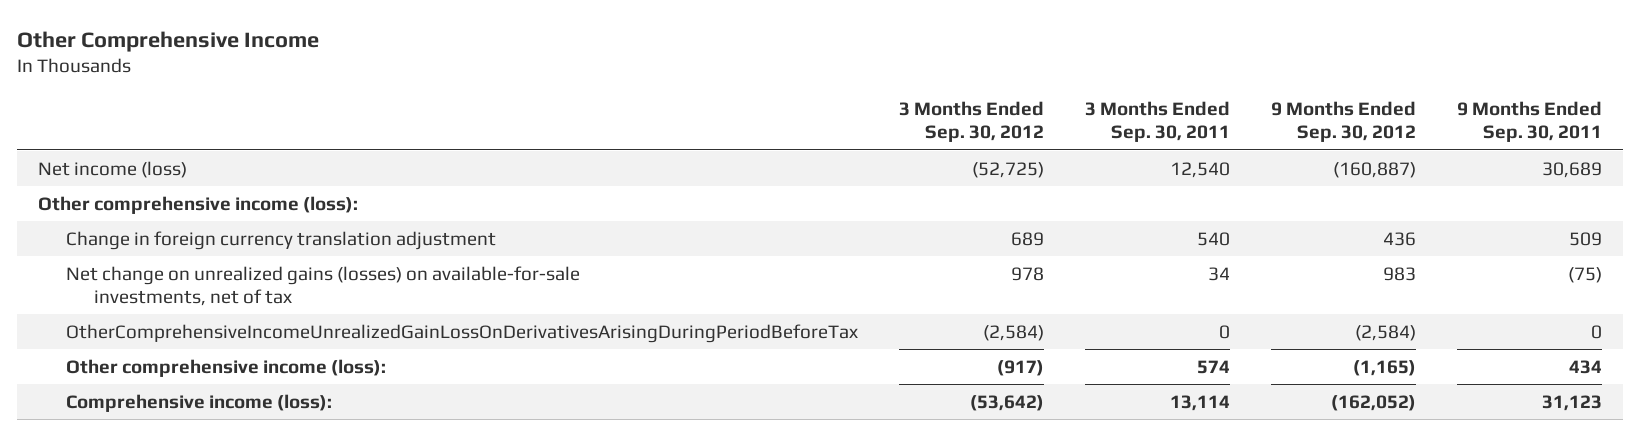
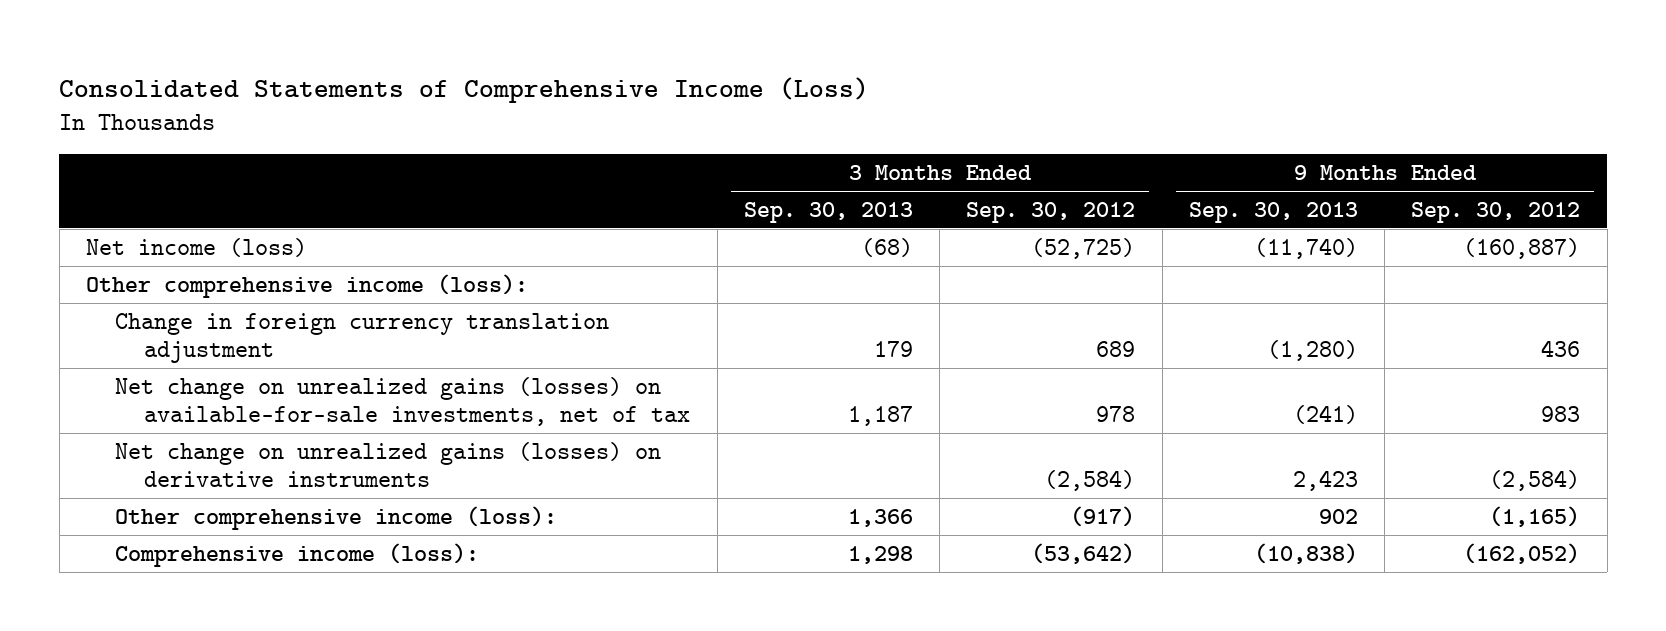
[17,30,320,52] Other Comprehensive Income -> [59,77,870,104] Consolidated Statements of Comprehensive Income (Loss)
[1085,100,1231,143] 3 Months Ended Sep. 30, 2011 -> none
[1457,100,1603,143] 9 Months Ended Sep. 30, 2011 -> none
none -> [743,201,913,223] Sep. 30, 2013
none -> [1188,201,1358,223] Sep. 30, 2013
[65,323,858,343] OtherComprehensiveIncomeUnrealizedGainLossOnDerivativesArisingDuringPeriodBeforeTax -> [115,441,662,487] Net change on unrealized gains (losses) on derivative instruments

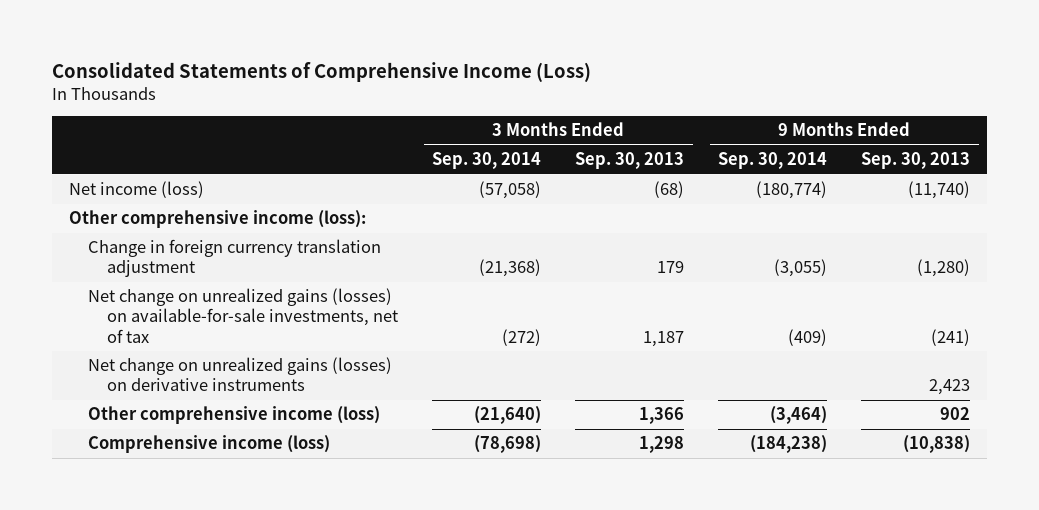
[966,201,1136,223] Sep. 30, 2012 -> none
[1411,201,1581,223] Sep. 30, 2012 -> none
none -> [432,152,542,170] Sep. 30, 2014
none -> [718,152,828,170] Sep. 30, 2014
[115,505,558,530] Other comprehensive income (loss): -> [88,406,381,425] Other comprehensive income (loss)
[115,542,480,567] Comprehensive income (loss): -> [88,435,331,454] Comprehensive income (loss)

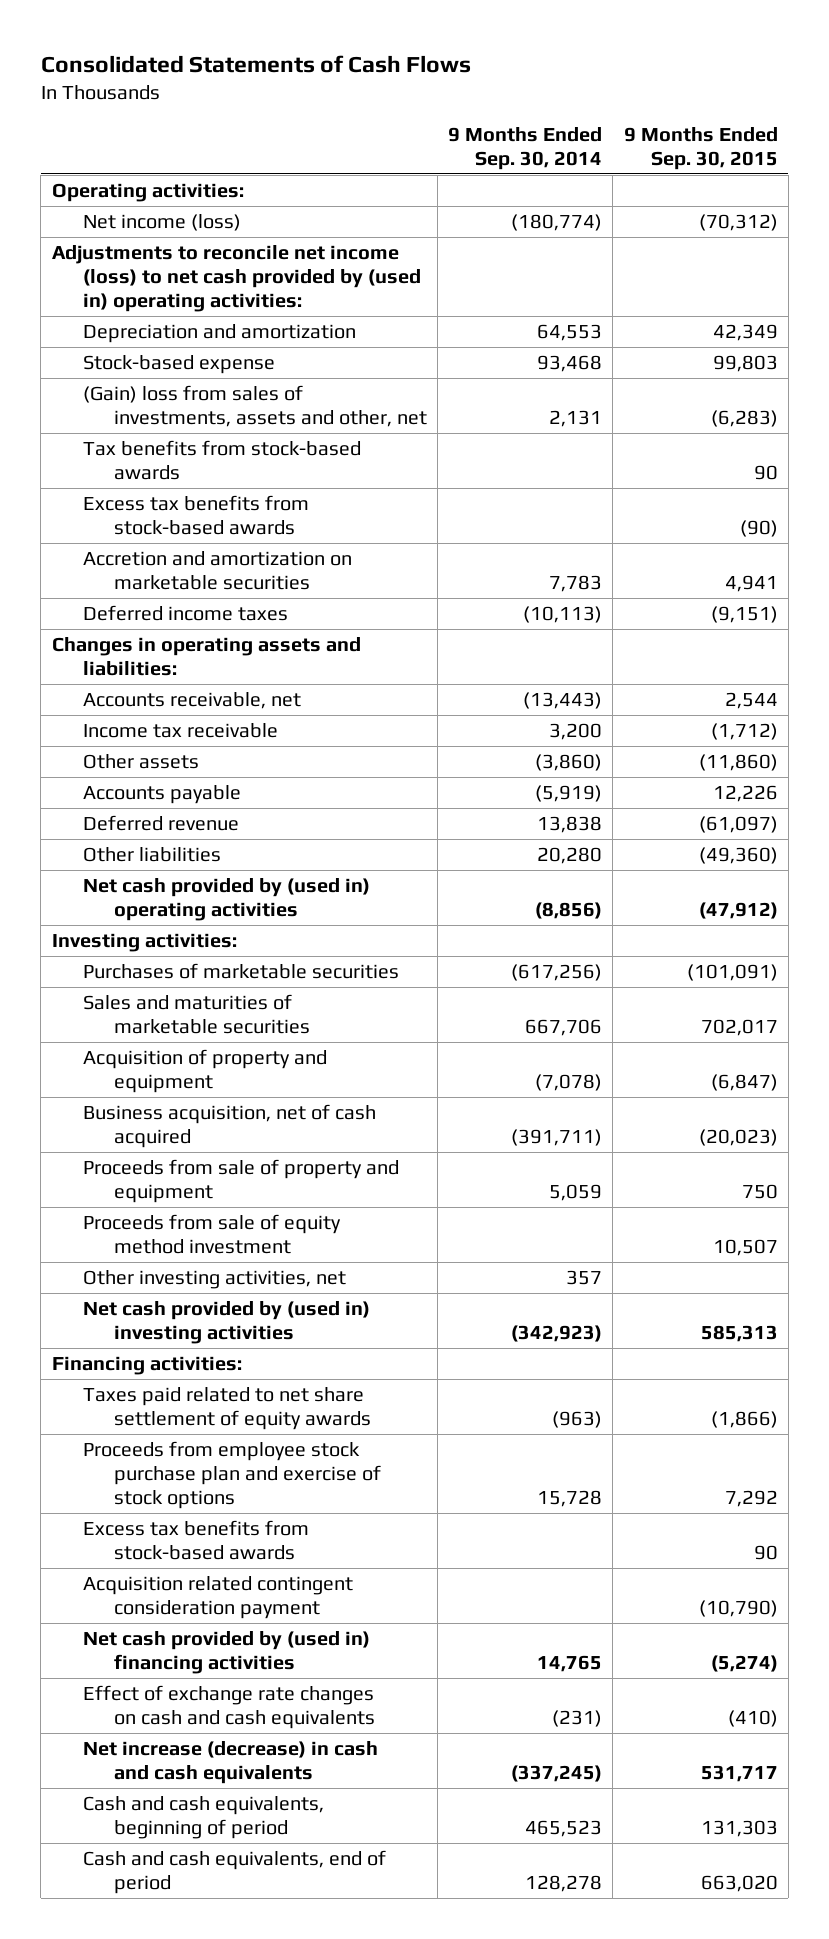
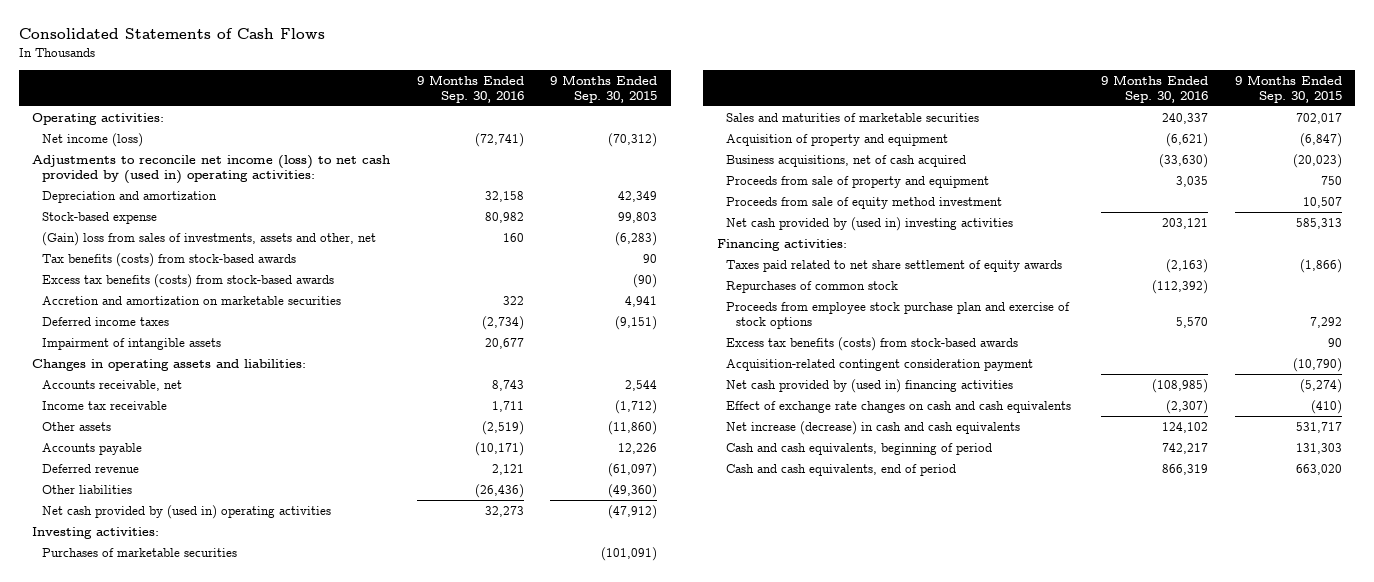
[448,126,603,170] 9 Months Ended Sep. 30, 2014 -> none
none -> [416,74,524,103] 9 Months Ended Sep. 30, 2016
[82,439,361,481] Tax benefits from stock-based awards -> [41,252,296,267] Tax benefits (costs) from stock-based awards
[82,494,309,536] Excess tax benefits from stock-based awards -> [41,273,334,288] Excess tax benefits (costs) from stock-based awards
none -> [41,337,221,350] Impairment of intangible assets
[82,1103,376,1149] Business acquisition, net of cash acquired -> [726,154,967,167] Business acquisitions, net of cash acquired
[82,1269,346,1289] Other investing activities, net -> none
none -> [726,280,899,293] Repurchases of common stock
[82,1519,309,1561] Excess tax benefits from stock-based awards -> [726,336,1019,351] Excess tax benefits (costs) from stock-based awards
[82,1575,353,1620] Acquisition related contingent consideration payment -> [726,358,1034,371] Acquisition-related contingent consideration payment

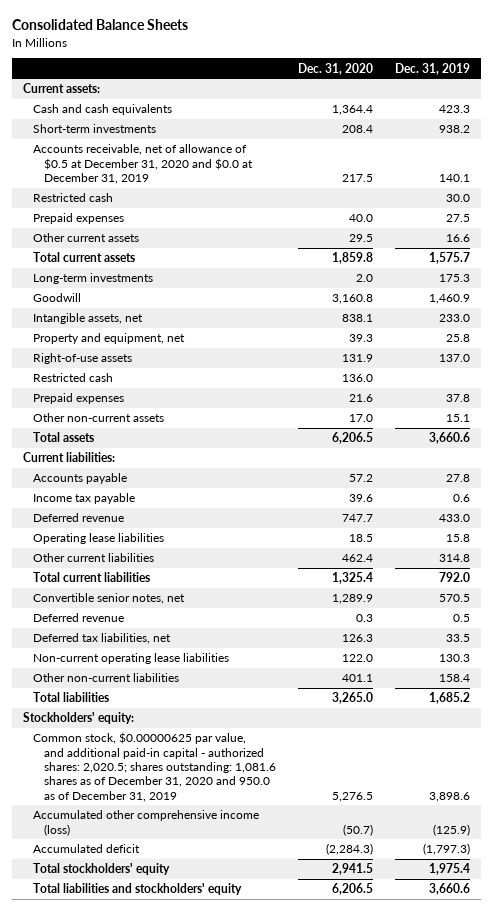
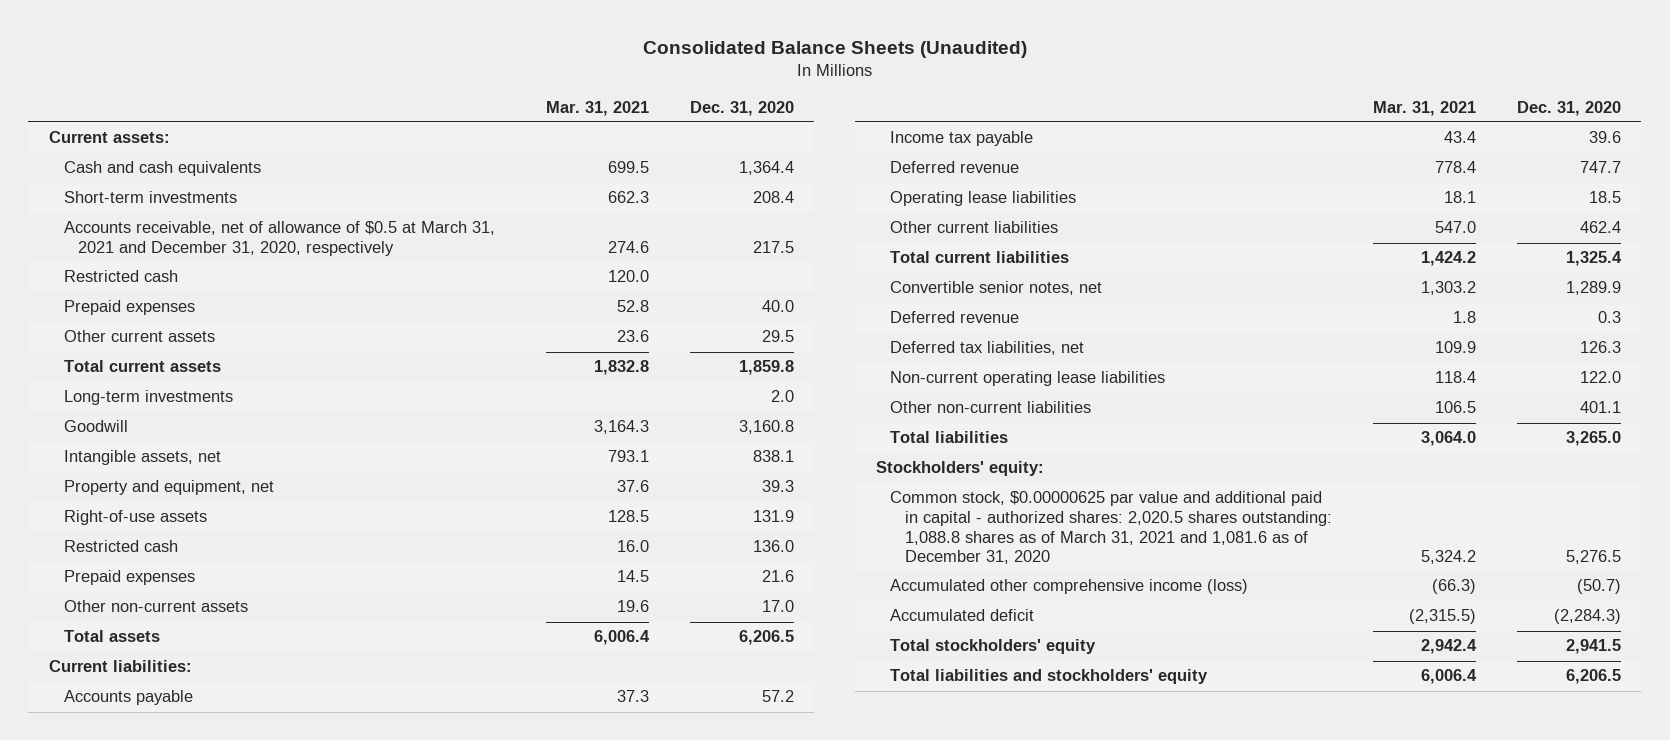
[11,19,188,31] Consolidated Balance Sheets -> [642,40,1027,58] Consolidated Balance Sheets (Unaudited)
[394,62,470,75] Dec. 31, 2019 -> none
none -> [546,100,650,116] Mar. 31, 2021
[33,144,253,184] Accounts receivable, net of allowance of $0.5 at December 31, 2020 and $0.0 at December 31, 2019 -> [63,221,495,257] Accounts receivable, net of allowance of $0.5 at March 31, 2021 and December 31, 2020, respectively
[33,732,276,802] Common stock, $0.00000625 par value, and additional paid-in capital - authorized shares: 2,020.5; shares outstanding: 1,081.6 shares as of December 31, 2020 and 950.0 as of December 31, 2019 -> [890,491,1333,565] Common stock, $0.00000625 par value and additional paid in capital - authorized shares: 2,020.5 shares outstanding: 1,088.8 shares as of March 31, 2021 and 1,081.6 as of December 31, 2020

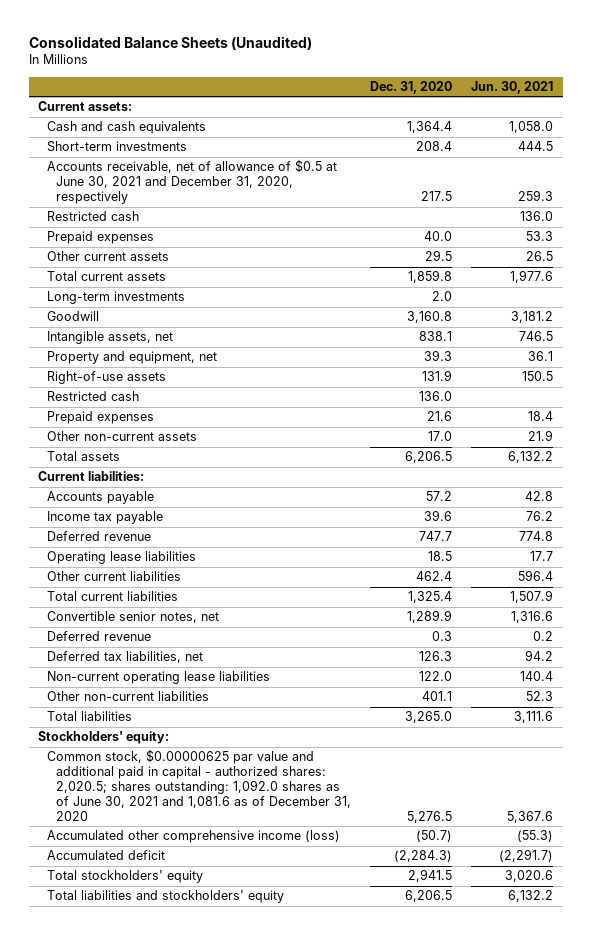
[546,100,650,116] Mar. 31, 2021 -> none
none -> [471,81,554,95] Jun. 30, 2021
[63,221,495,257] Accounts receivable, net of allowance of $0.5 at March 31, 2021 and December 31, 2020, respectively -> [47,159,338,205] Accounts receivable, net of allowance of $0.5 at June 30, 2021 and December 31, 2020, respectively
[890,491,1333,565] Common stock, $0.00000625 par value and additional paid in capital - authorized shares: 2,020.5 shares outstanding: 1,088.8 shares as of March 31, 2021 and 1,081.6 as of December 31, 2020 -> [47,749,352,822] Common stock, $0.00000625 par value and additional paid in capital - authorized shares: 2,020.5; shares outstanding: 1,092.0 shares as of June 30, 2021 and 1,081.6 as of December 31, 2020

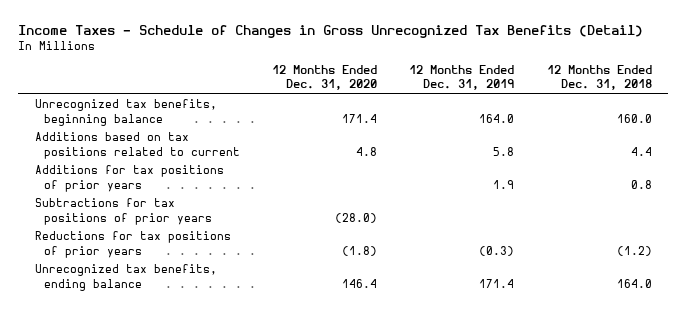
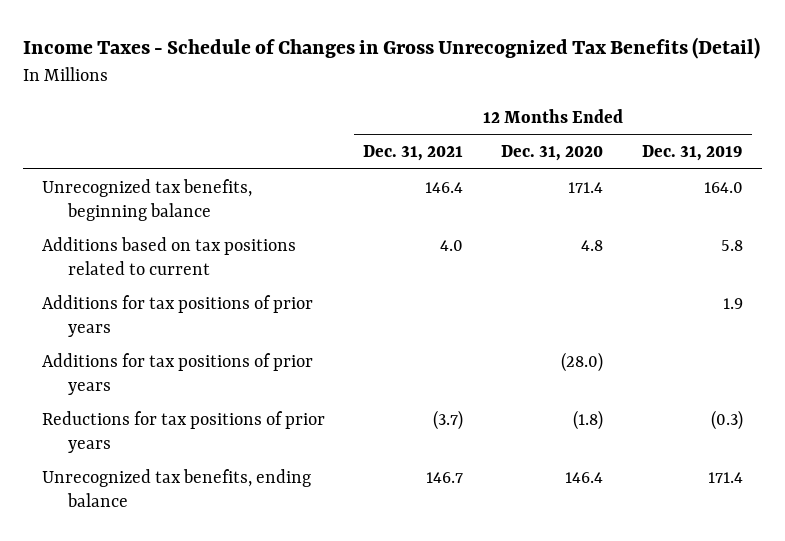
[546,65,652,91] 12 Months Ended Dec. 31, 2018 -> none
none -> [363,145,464,162] Dec. 31, 2021
[34,198,212,225] Subtractions for tax positions of prior years -> [41,352,313,396] Additions for tax positions of prior years

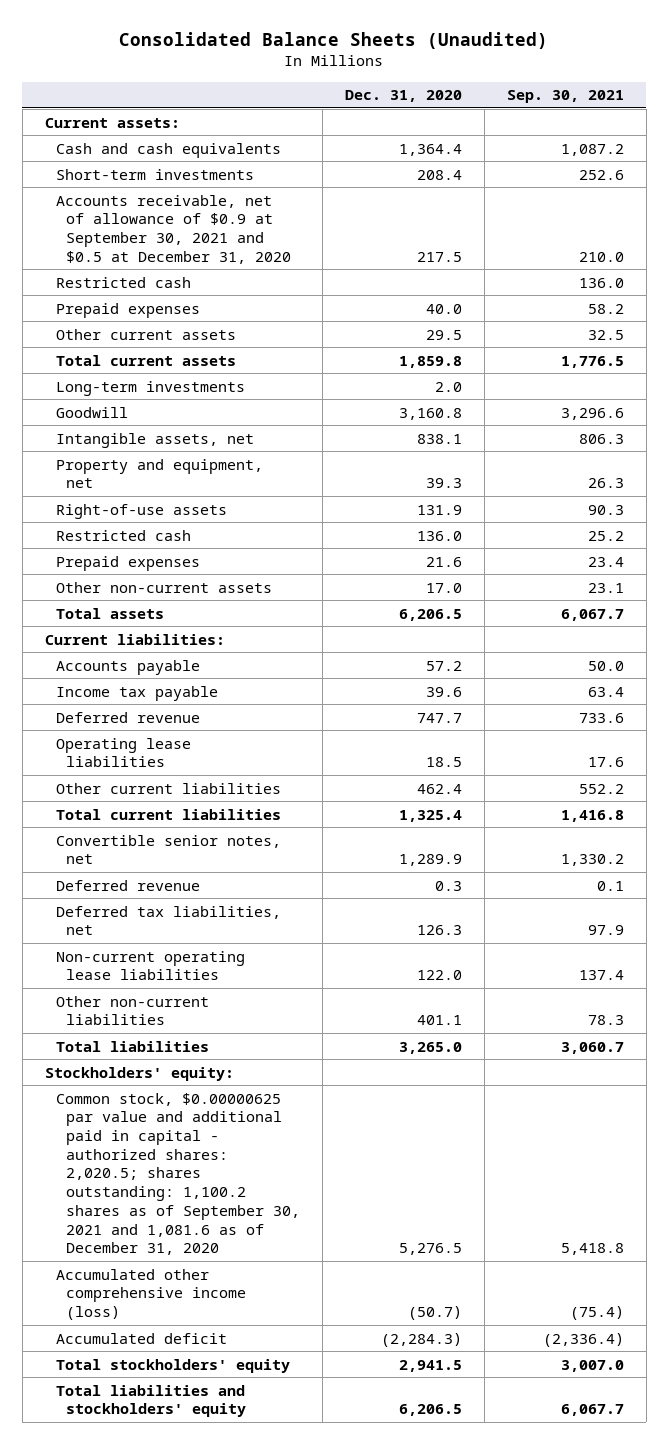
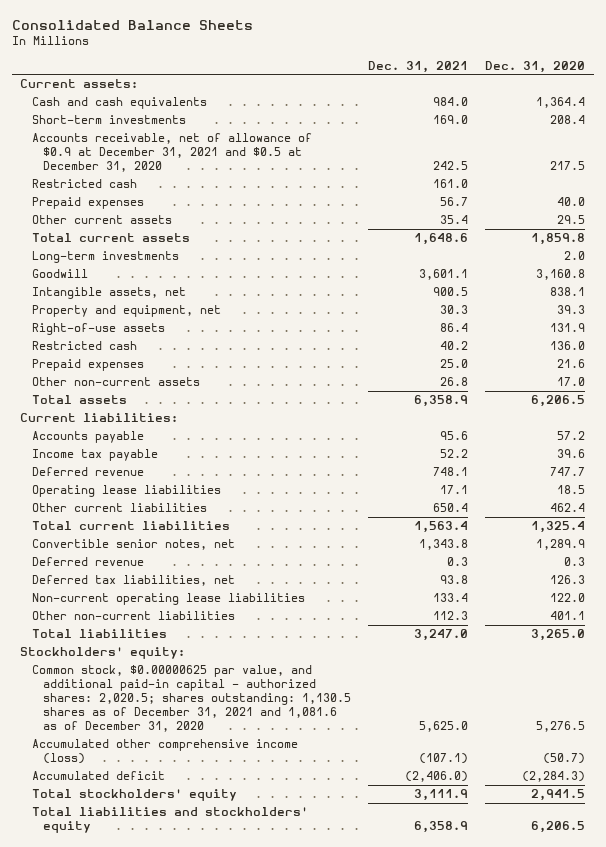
[119,31,549,49] Consolidated Balance Sheets (Unaudited) -> [11,19,253,30] Consolidated Balance Sheets
[506,90,624,104] Sep. 30, 2021 -> none
none -> [368,60,469,73] Dec. 31, 2021
[55,194,292,264] Accounts receivable, net of allowance of $0.9 at September 30, 2021 and $0.5 at December 31, 2020 -> [31,133,312,173] Accounts receivable, net of allowance of $0.9 at December 31, 2021 and $0.5 at December 31, 2020
[55,1092,301,1256] Common stock, $0.00000625 par value and additional paid in capital - authorized shares: 2,020.5; shares outstanding: 1,100.2 shares as of September 30, 2021 and 1,081.6 as of December 31, 2020 -> [31,665,351,733] Common stock, $0.00000625 par value, and additional paid-in capital - authorized shares: 2,020.5; shares outstanding: 1,130.5 shares as of December 31, 2021 and 1,081.6 as of December 31, 2020

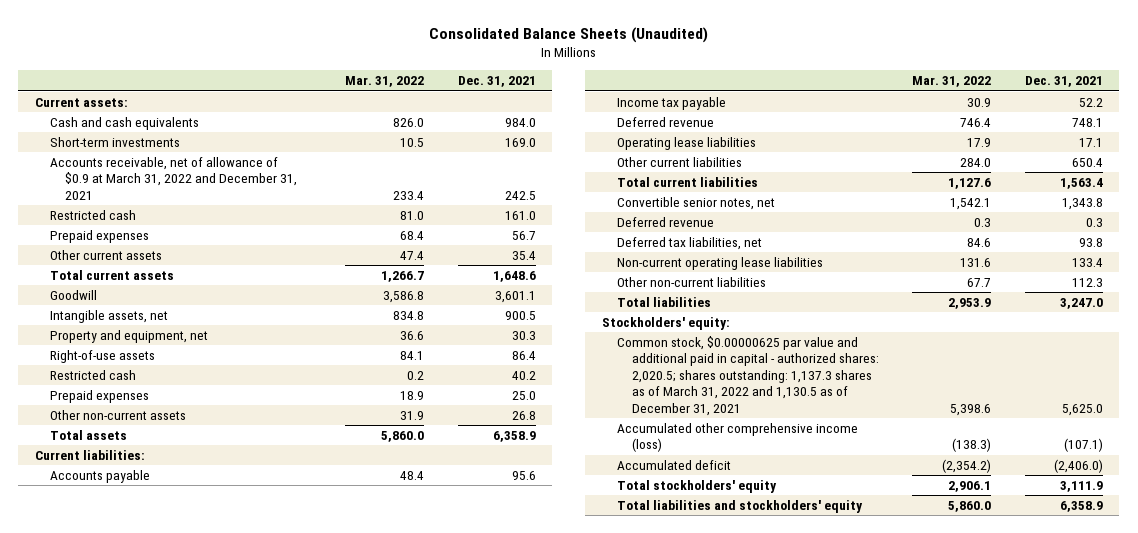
[11,19,253,30] Consolidated Balance Sheets -> [428,27,708,44] Consolidated Balance Sheets (Unaudited)
[485,60,586,73] Dec. 31, 2020 -> none
none -> [345,76,425,88] Mar. 31, 2022
[31,133,312,173] Accounts receivable, net of allowance of $0.9 at December 31, 2021 and $0.5 at December 31, 2020 -> [50,156,298,200] Accounts receivable, net of allowance of $0.9 at March 31, 2022 and December 31, 2021
[31,251,179,264] Long-term investments -> none
[31,665,351,733] Common stock, $0.00000625 par value, and additional paid-in capital - authorized shares: 2,020.5; shares outstanding: 1,130.5 shares as of December 31, 2021 and 1,081.6 as of December 31, 2020 -> [617,335,880,416] Common stock, $0.00000625 par value and additional paid in capital - authorized shares: 2,020.5; shares outstanding: 1,137.3 shares as of March 31, 2022 and 1,130.5 as of December 31, 2021

